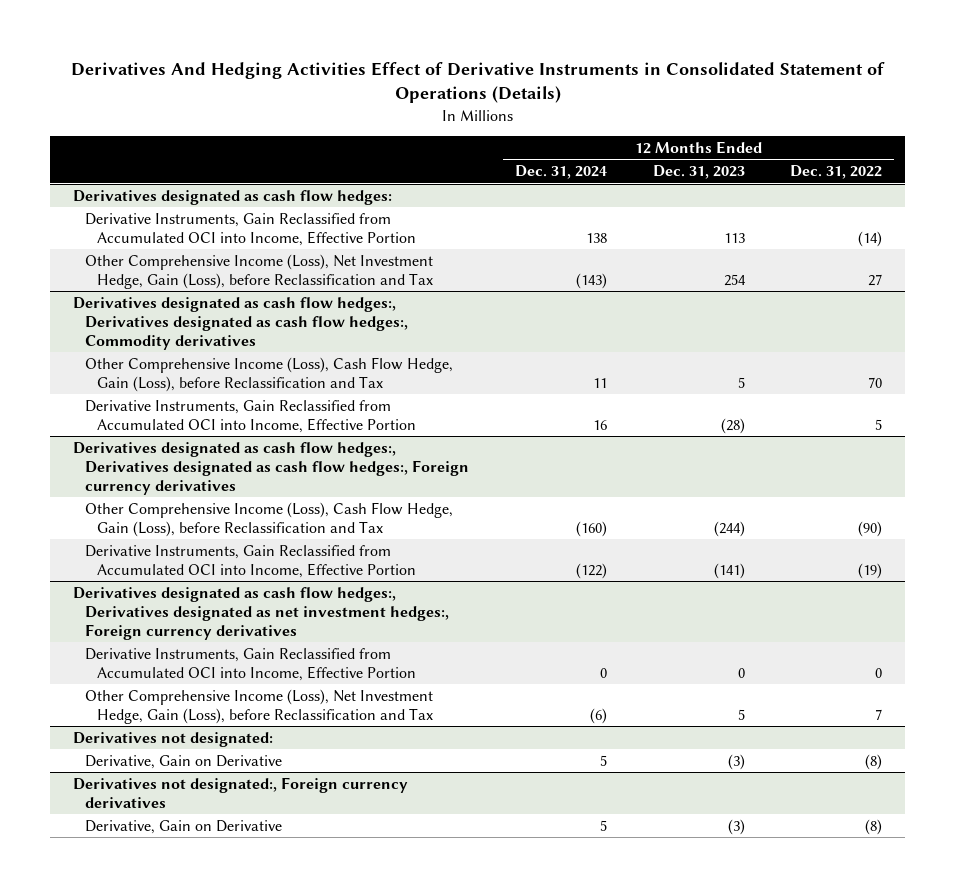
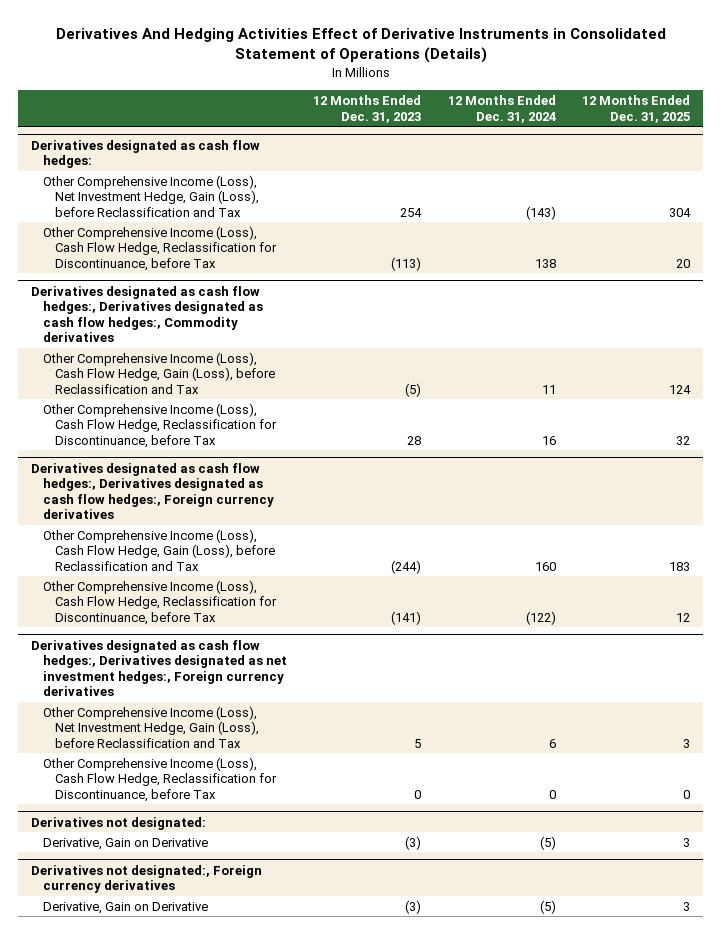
[790,165,883,180] Dec. 31, 2022 -> none
none -> [581,95,690,123] 12 Months Ended Dec. 31, 2025
[84,212,416,246] Derivative Instruments, Gain Reclassified from Accumulated OCI into Income, Effective Portion -> none
none -> [43,225,277,271] Other Comprehensive Income (Loss), Cash Flow Hedge, Reclassification for Discontinuance, before Tax
[84,399,416,433] Derivative Instruments, Gain Reclassified from Accumulated OCI into Income, Effective Portion -> none
[737,376,745,388] 5 -> [405,382,422,397] (5)
none -> [43,402,277,448] Other Comprehensive Income (Loss), Cash Flow Hedge, Reclassification for Discontinuance, before Tax
[575,520,607,537] (160) -> [534,561,556,571] 160
[84,544,416,578] Derivative Instruments, Gain Reclassified from Accumulated OCI into Income, Effective Portion -> [43,579,277,625] Other Comprehensive Income (Loss), Cash Flow Hedge, Reclassification for Discontinuance, before Tax
[84,647,416,681] Derivative Instruments, Gain Reclassified from Accumulated OCI into Income, Effective Portion -> none
[589,707,607,724] (6) -> [548,738,556,748] 6
none -> [43,756,277,802] Other Comprehensive Income (Loss), Cash Flow Hedge, Reclassification for Discontinuance, before Tax
[599,754,607,766] 5 -> [539,835,556,850] (5)
[599,819,607,831] 5 -> [539,899,556,914] (5)

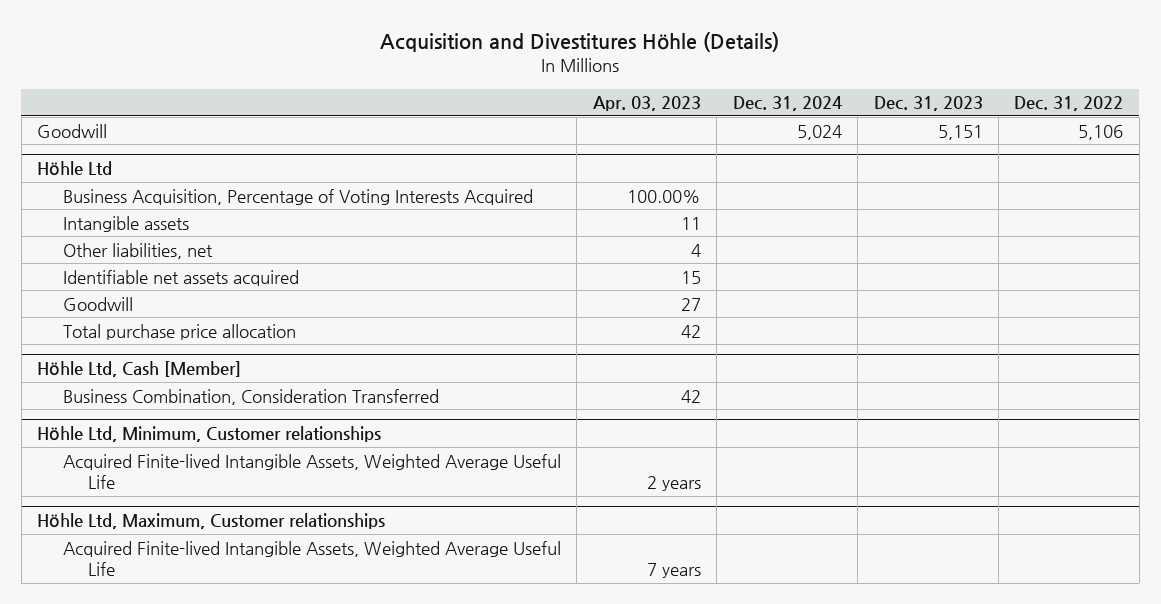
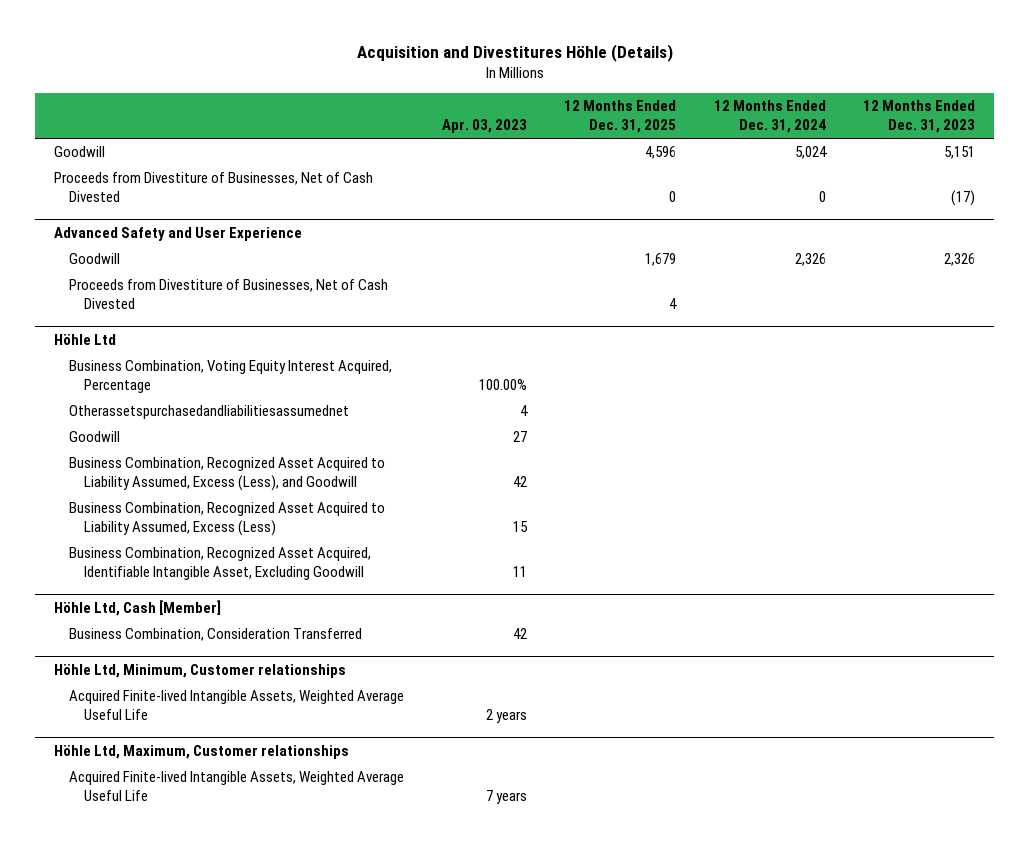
[732,96,842,112] Dec. 31, 2024 -> none
[873,96,983,112] Dec. 31, 2023 -> none
[1014,96,1124,112] Dec. 31, 2022 -> none
none -> [564,100,677,134] 12 Months Ended Dec. 31, 2025
none -> [713,100,826,134] 12 Months Ended Dec. 31, 2024
none -> [863,100,976,134] 12 Months Ended Dec. 31, 2023
none -> [53,172,373,203] Proceeds from Divestiture of Businesses, Net of Cash Divested
none -> [53,226,302,241] Advanced Safety and User Experience
none -> [68,253,120,265] Goodwill
none -> [68,279,388,310] Proceeds from Divestiture of Businesses, Net of Cash Divested
[62,215,189,232] Intangible assets -> none
[62,269,299,286] Identifiable net assets acquired -> none
[62,188,533,205] Business Acquisition, Percentage of Voting Interests Acquired -> [68,360,392,394] Business Combination, Voting Equity Interest Acquired, Percentage
[62,242,213,259] Other liabilities, net -> [68,405,349,420] Otherassetspurchasedandliabilitiesassumednet
[62,323,296,340] Total purchase price allocation -> [68,457,385,492] Business Combination, Recognized Asset Acquired to Liability Assumed, Excess (Less), and Goodwill
none -> [68,502,385,537] Business Combination, Recognized Asset Acquired to Liability Assumed, Excess (Less)
none -> [68,547,371,581] Business Combination, Recognized Asset Acquired, Identifiable Intangible Asset, Excluding Goodwill

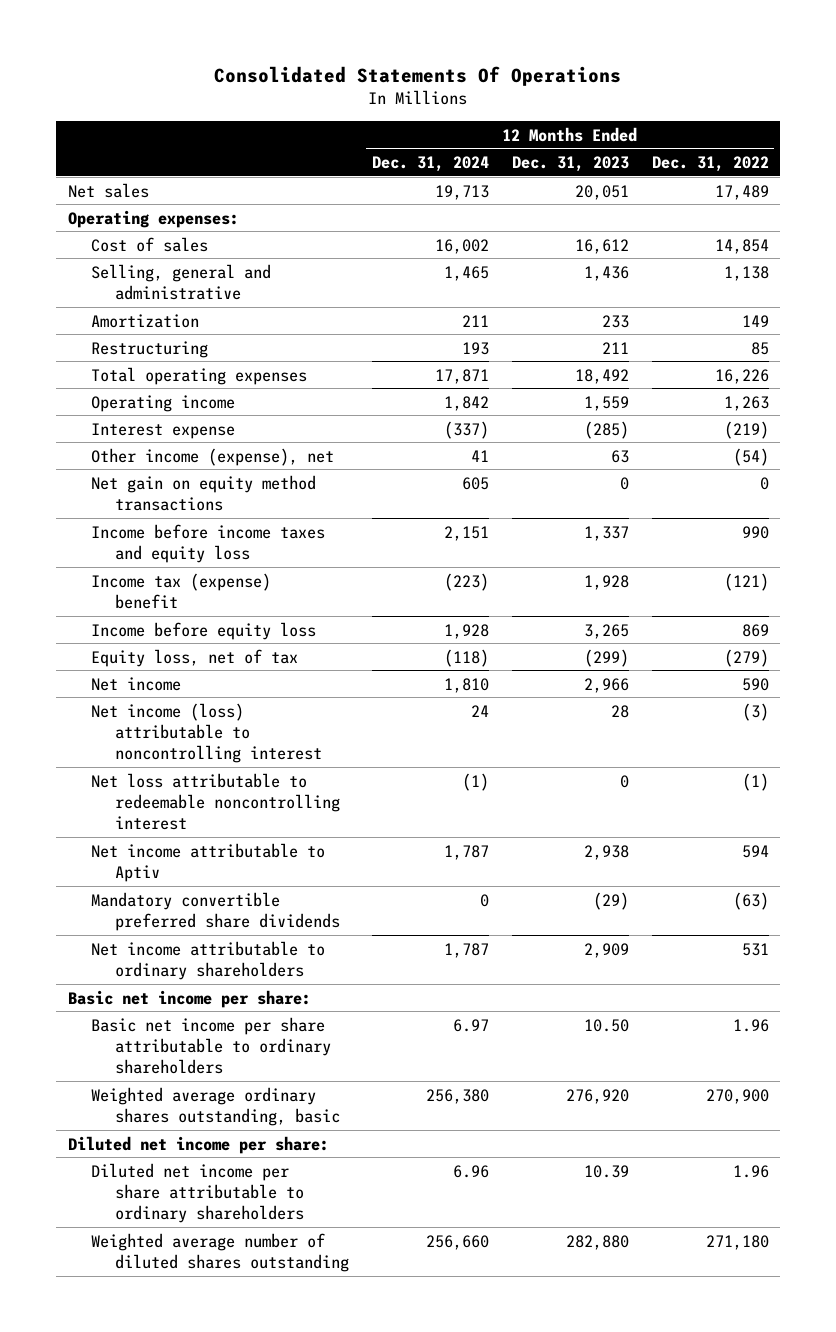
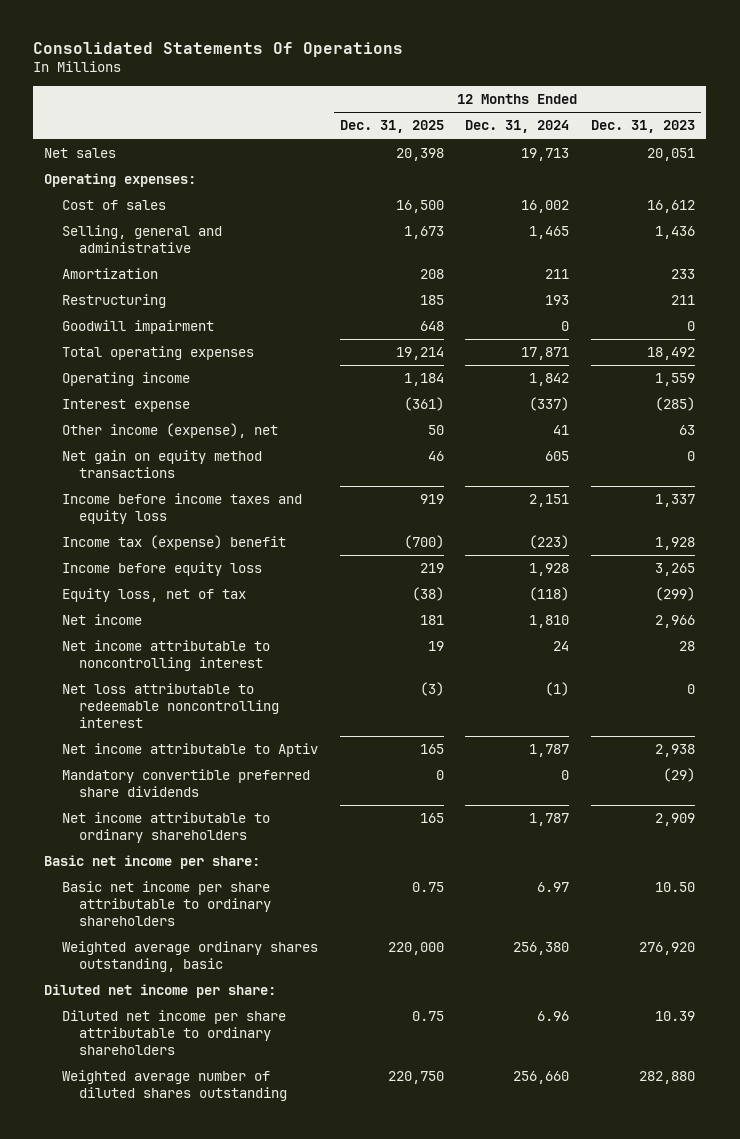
[651,155,769,172] Dec. 31, 2022 -> none
none -> [339,120,444,134] Dec. 31, 2025
none -> [61,320,214,335] Goodwill impairment
[91,702,322,764] Net income (loss) attributable to noncontrolling interest -> [61,640,270,672] Net income attributable to noncontrolling interest

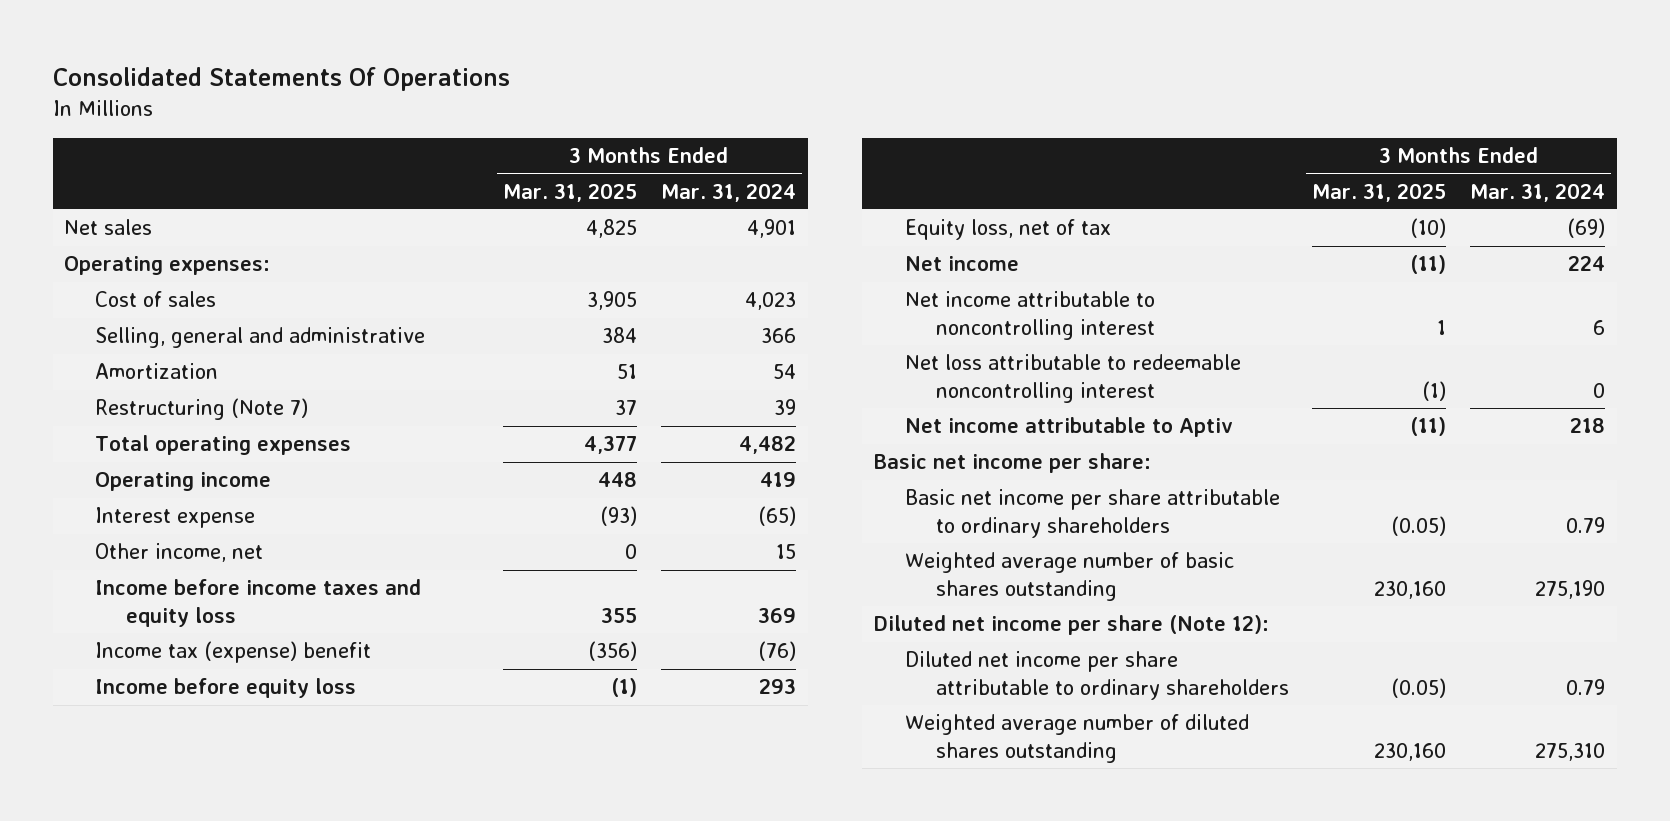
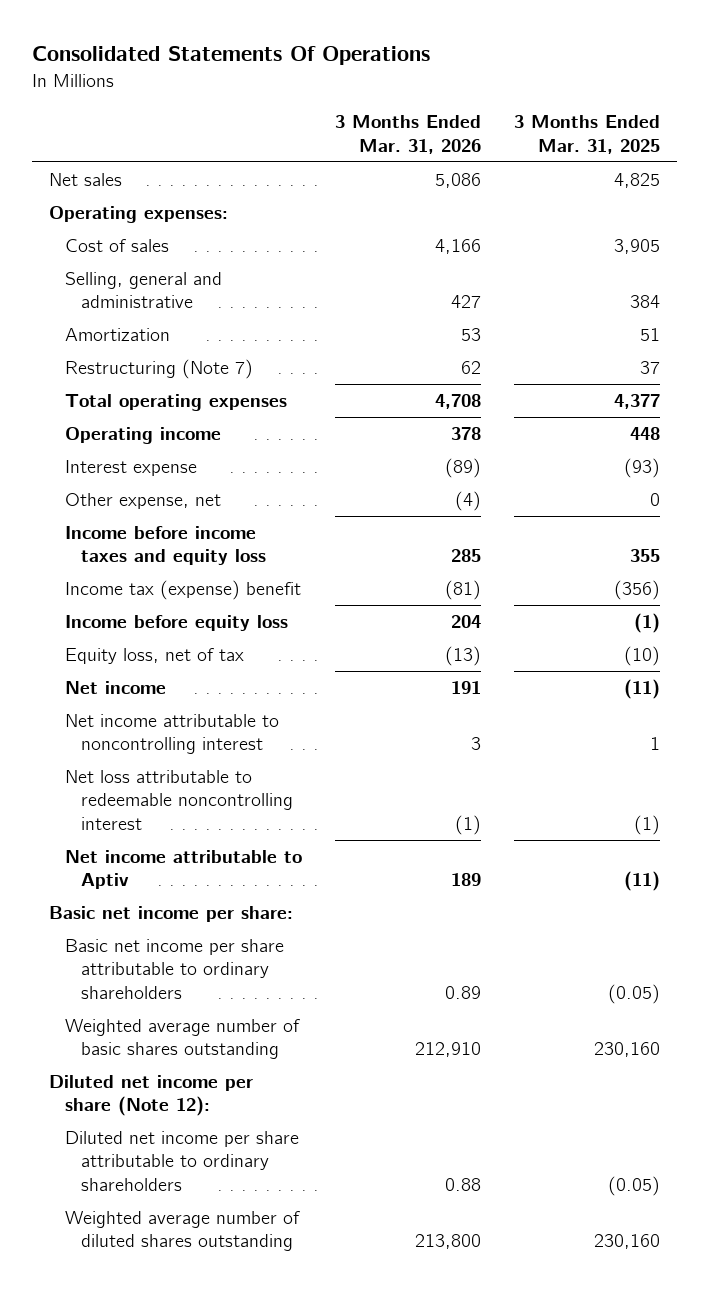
[660,182,796,202] Mar. 31, 2024 -> none
none -> [335,115,482,154] 3 Months Ended Mar. 31, 2026
[95,543,264,563] Other income, net -> [64,492,221,509] Other expense, net

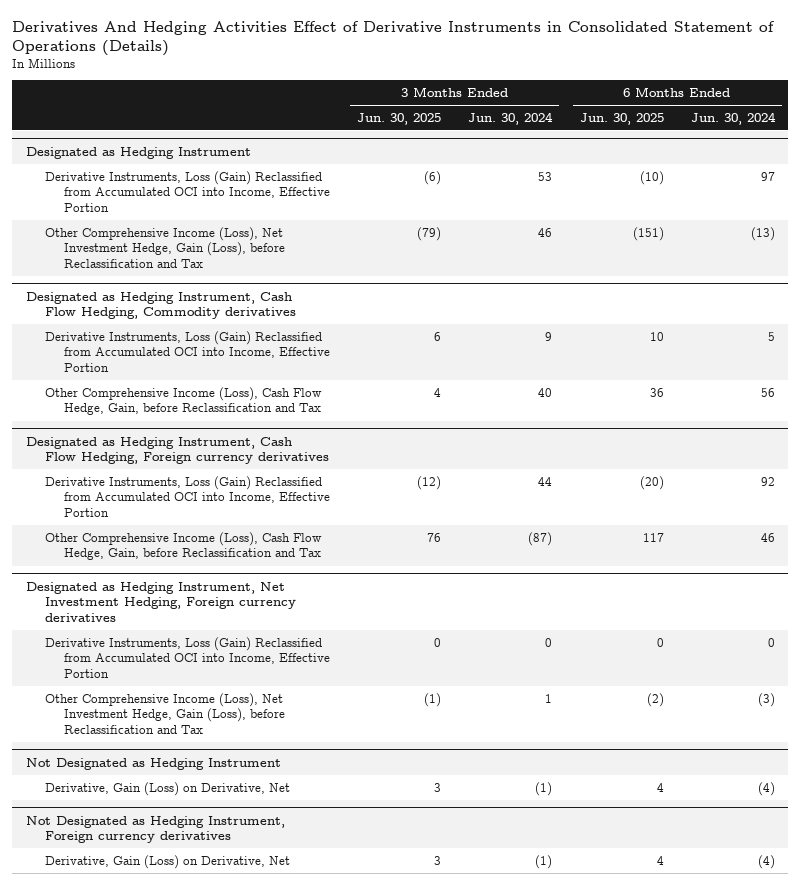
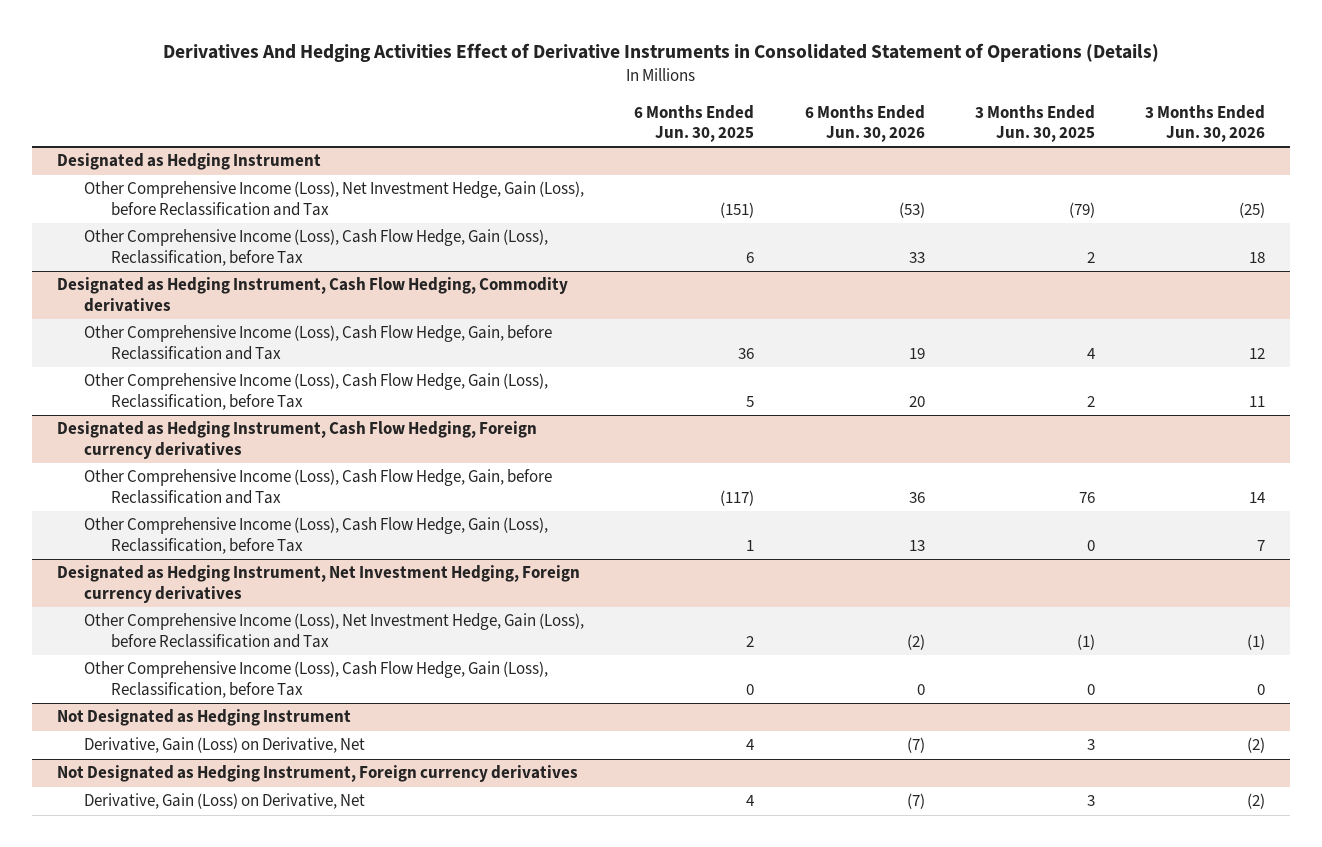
[468,111,554,125] Jun. 30, 2024 -> none
[690,111,776,125] Jun. 30, 2024 -> none
none -> [804,104,925,143] 6 Months Ended Jun. 30, 2026
none -> [1145,104,1266,143] 3 Months Ended Jun. 30, 2026
[44,170,330,213] Derivative Instruments, Loss (Gain) Reclassified from Accumulated OCI into Income, Effective Portion -> none
none -> [84,229,549,266] Other Comprehensive Income (Loss), Cash Flow Hedge, Gain (Loss), Reclassification, before Tax
[44,330,330,373] Derivative Instruments, Loss (Gain) Reclassified from Accumulated OCI into Income, Effective Portion -> none
none -> [84,373,549,410] Other Comprehensive Income (Loss), Cash Flow Hedge, Gain (Loss), Reclassification, before Tax
[44,475,330,518] Derivative Instruments, Loss (Gain) Reclassified from Accumulated OCI into Income, Effective Portion -> none
[642,532,664,542] 117 -> [720,489,755,506] (117)
none -> [84,517,549,554] Other Comprehensive Income (Loss), Cash Flow Hedge, Gain (Loss), Reclassification, before Tax
[44,636,330,679] Derivative Instruments, Loss (Gain) Reclassified from Accumulated OCI into Income, Effective Portion -> none
[646,692,664,707] (2) -> [746,635,755,647] 2
none -> [84,661,549,698] Other Comprehensive Income (Loss), Cash Flow Hedge, Gain (Loss), Reclassification, before Tax

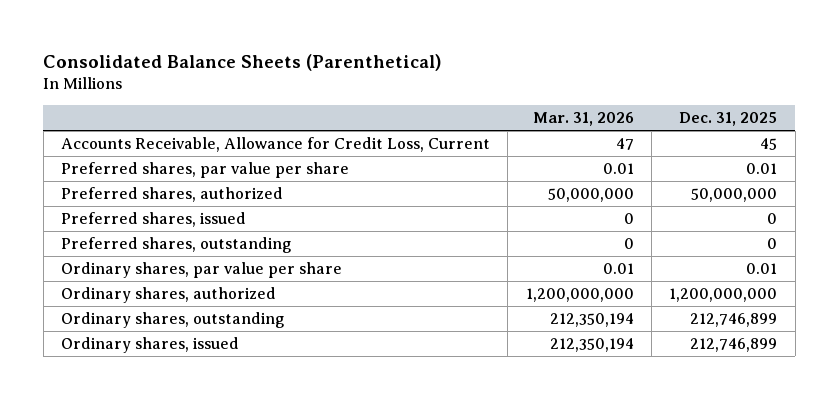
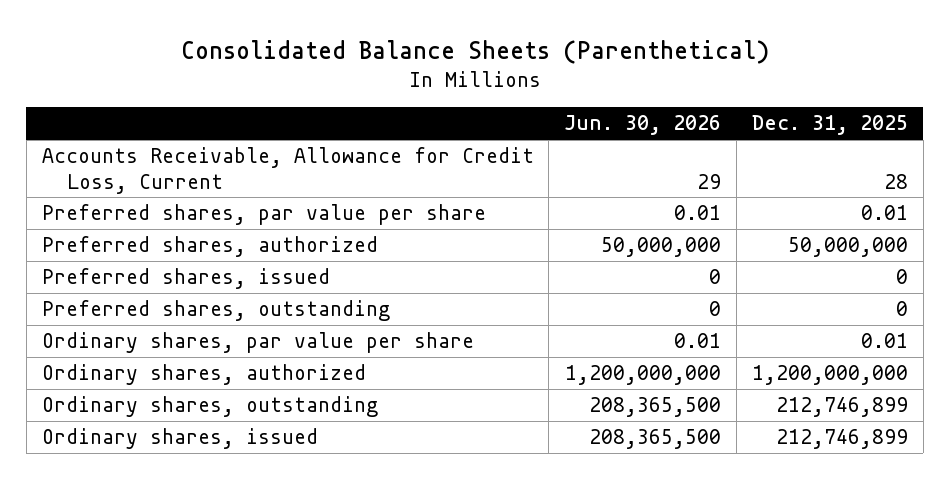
[532,112,634,127] Mar. 31, 2026 -> none
none -> [564,115,722,136] Jun. 30, 2026
[760,137,778,150] 45 -> [884,173,909,189] 28

